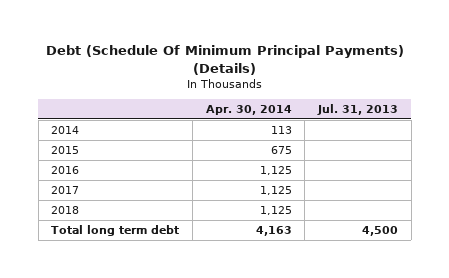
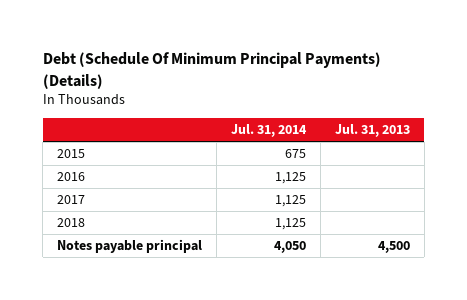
[205,104,292,115] Apr. 30, 2014 -> none
none -> [231,124,308,138] Jul. 31, 2014
[51,125,80,134] 2014 -> none
[51,224,180,236] Total long term debt -> [57,239,203,254] Notes payable principal

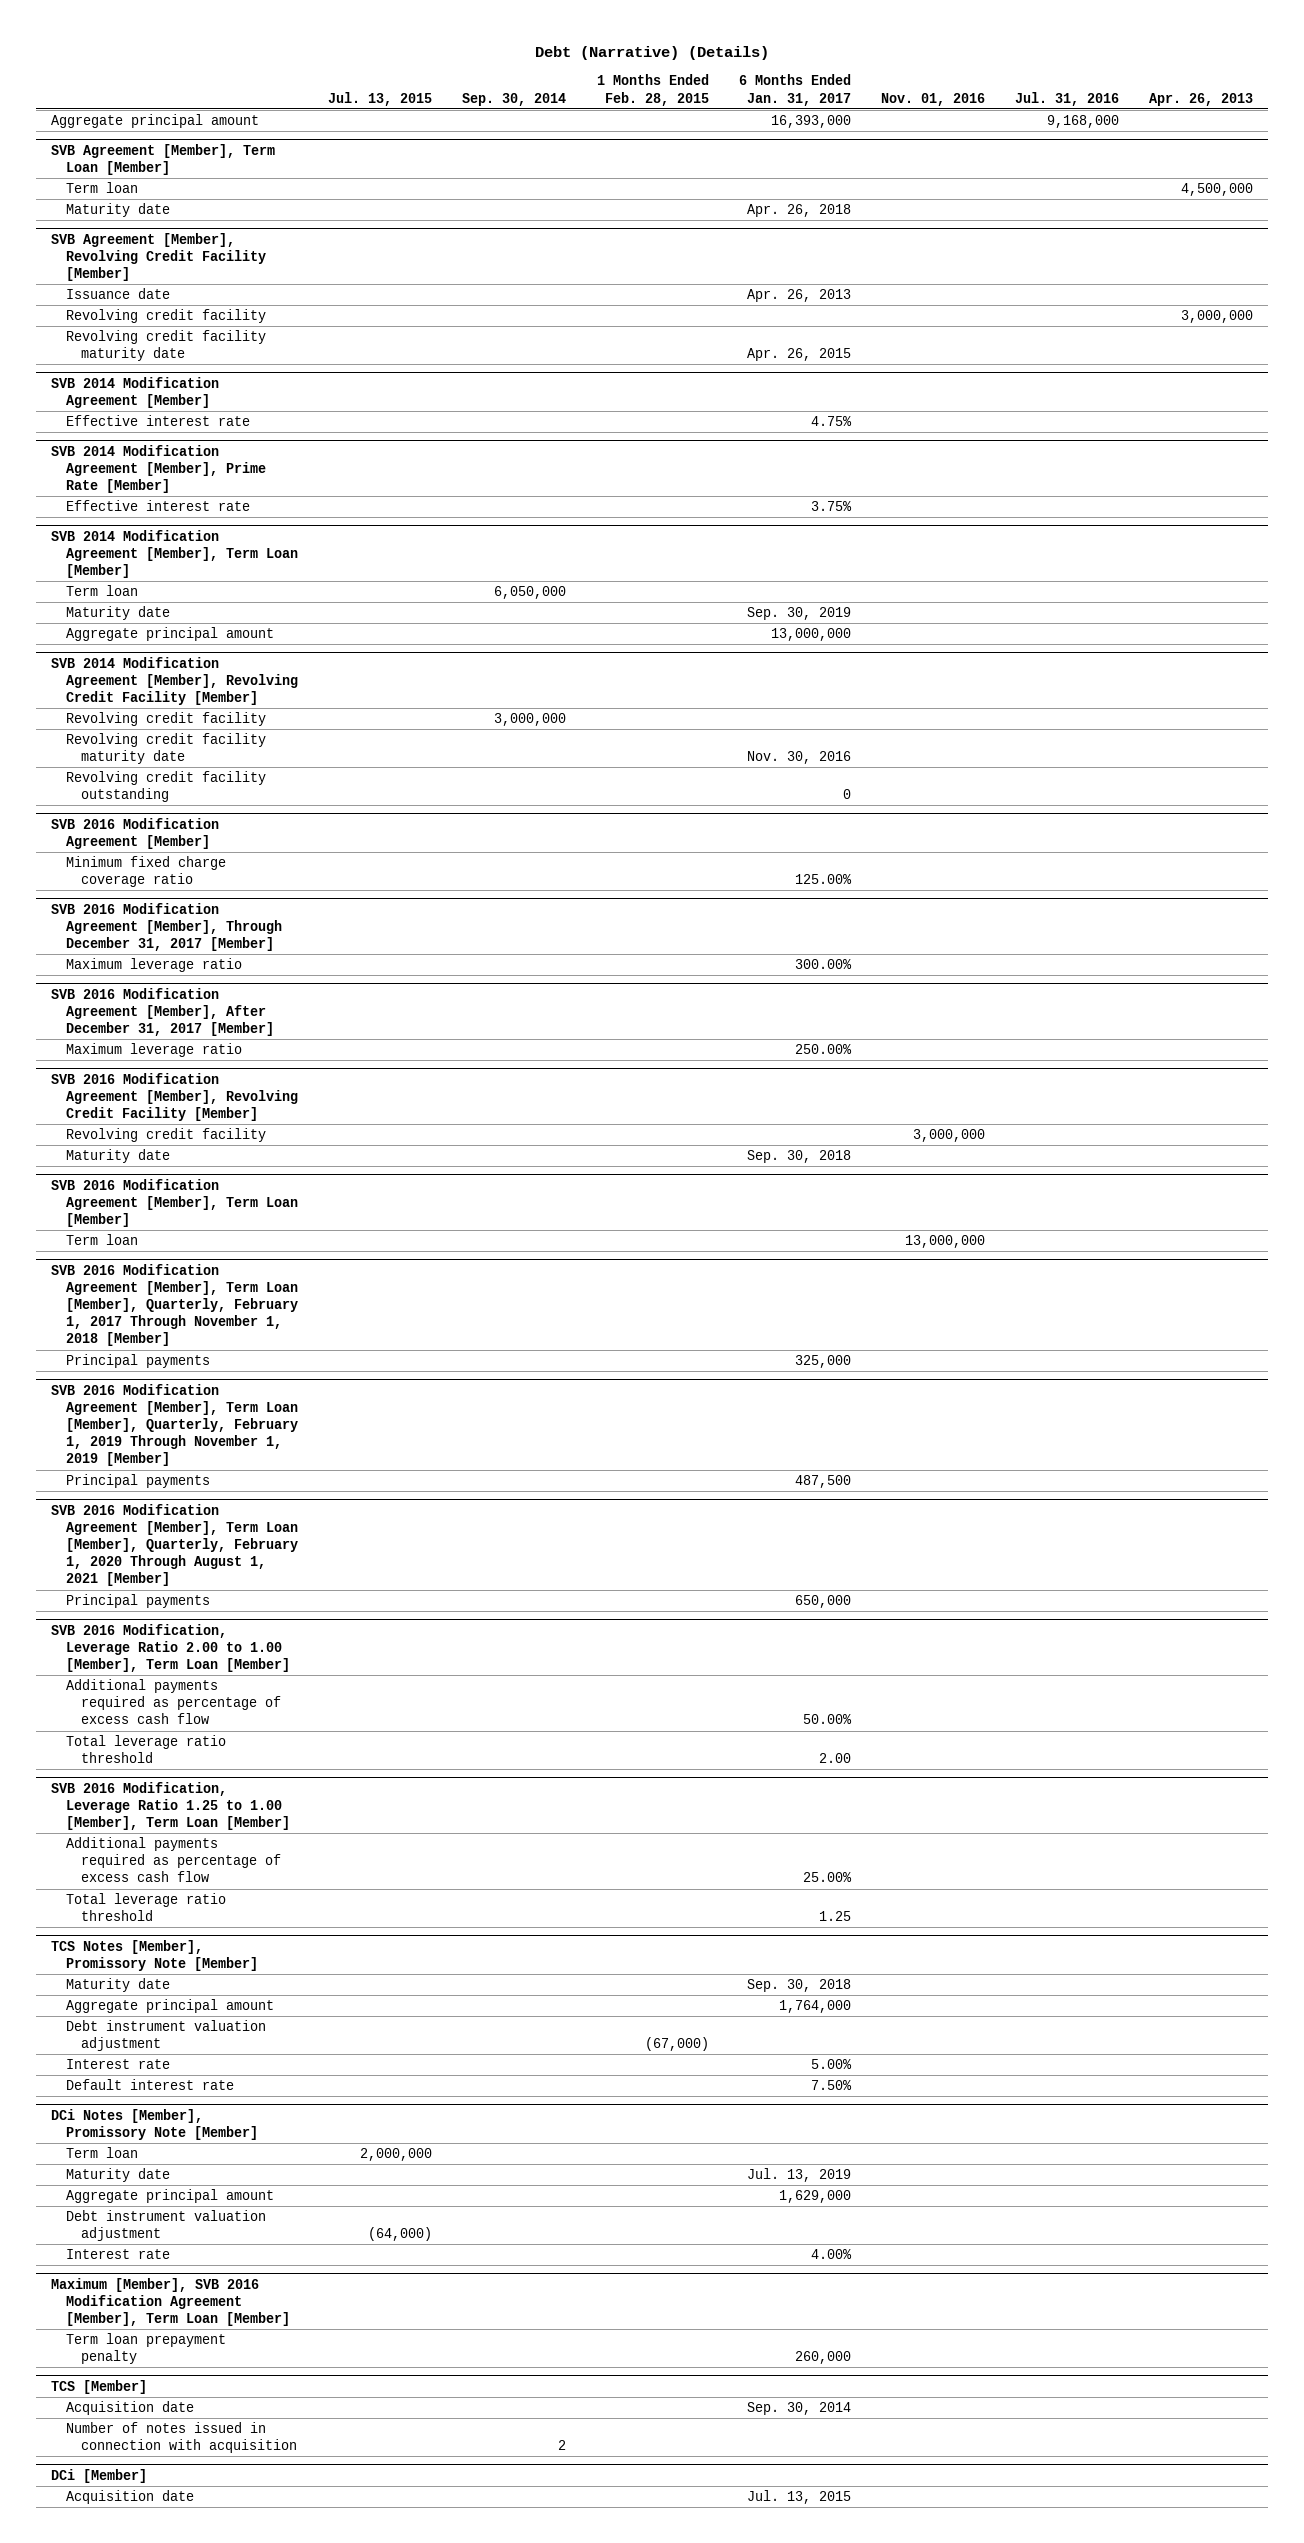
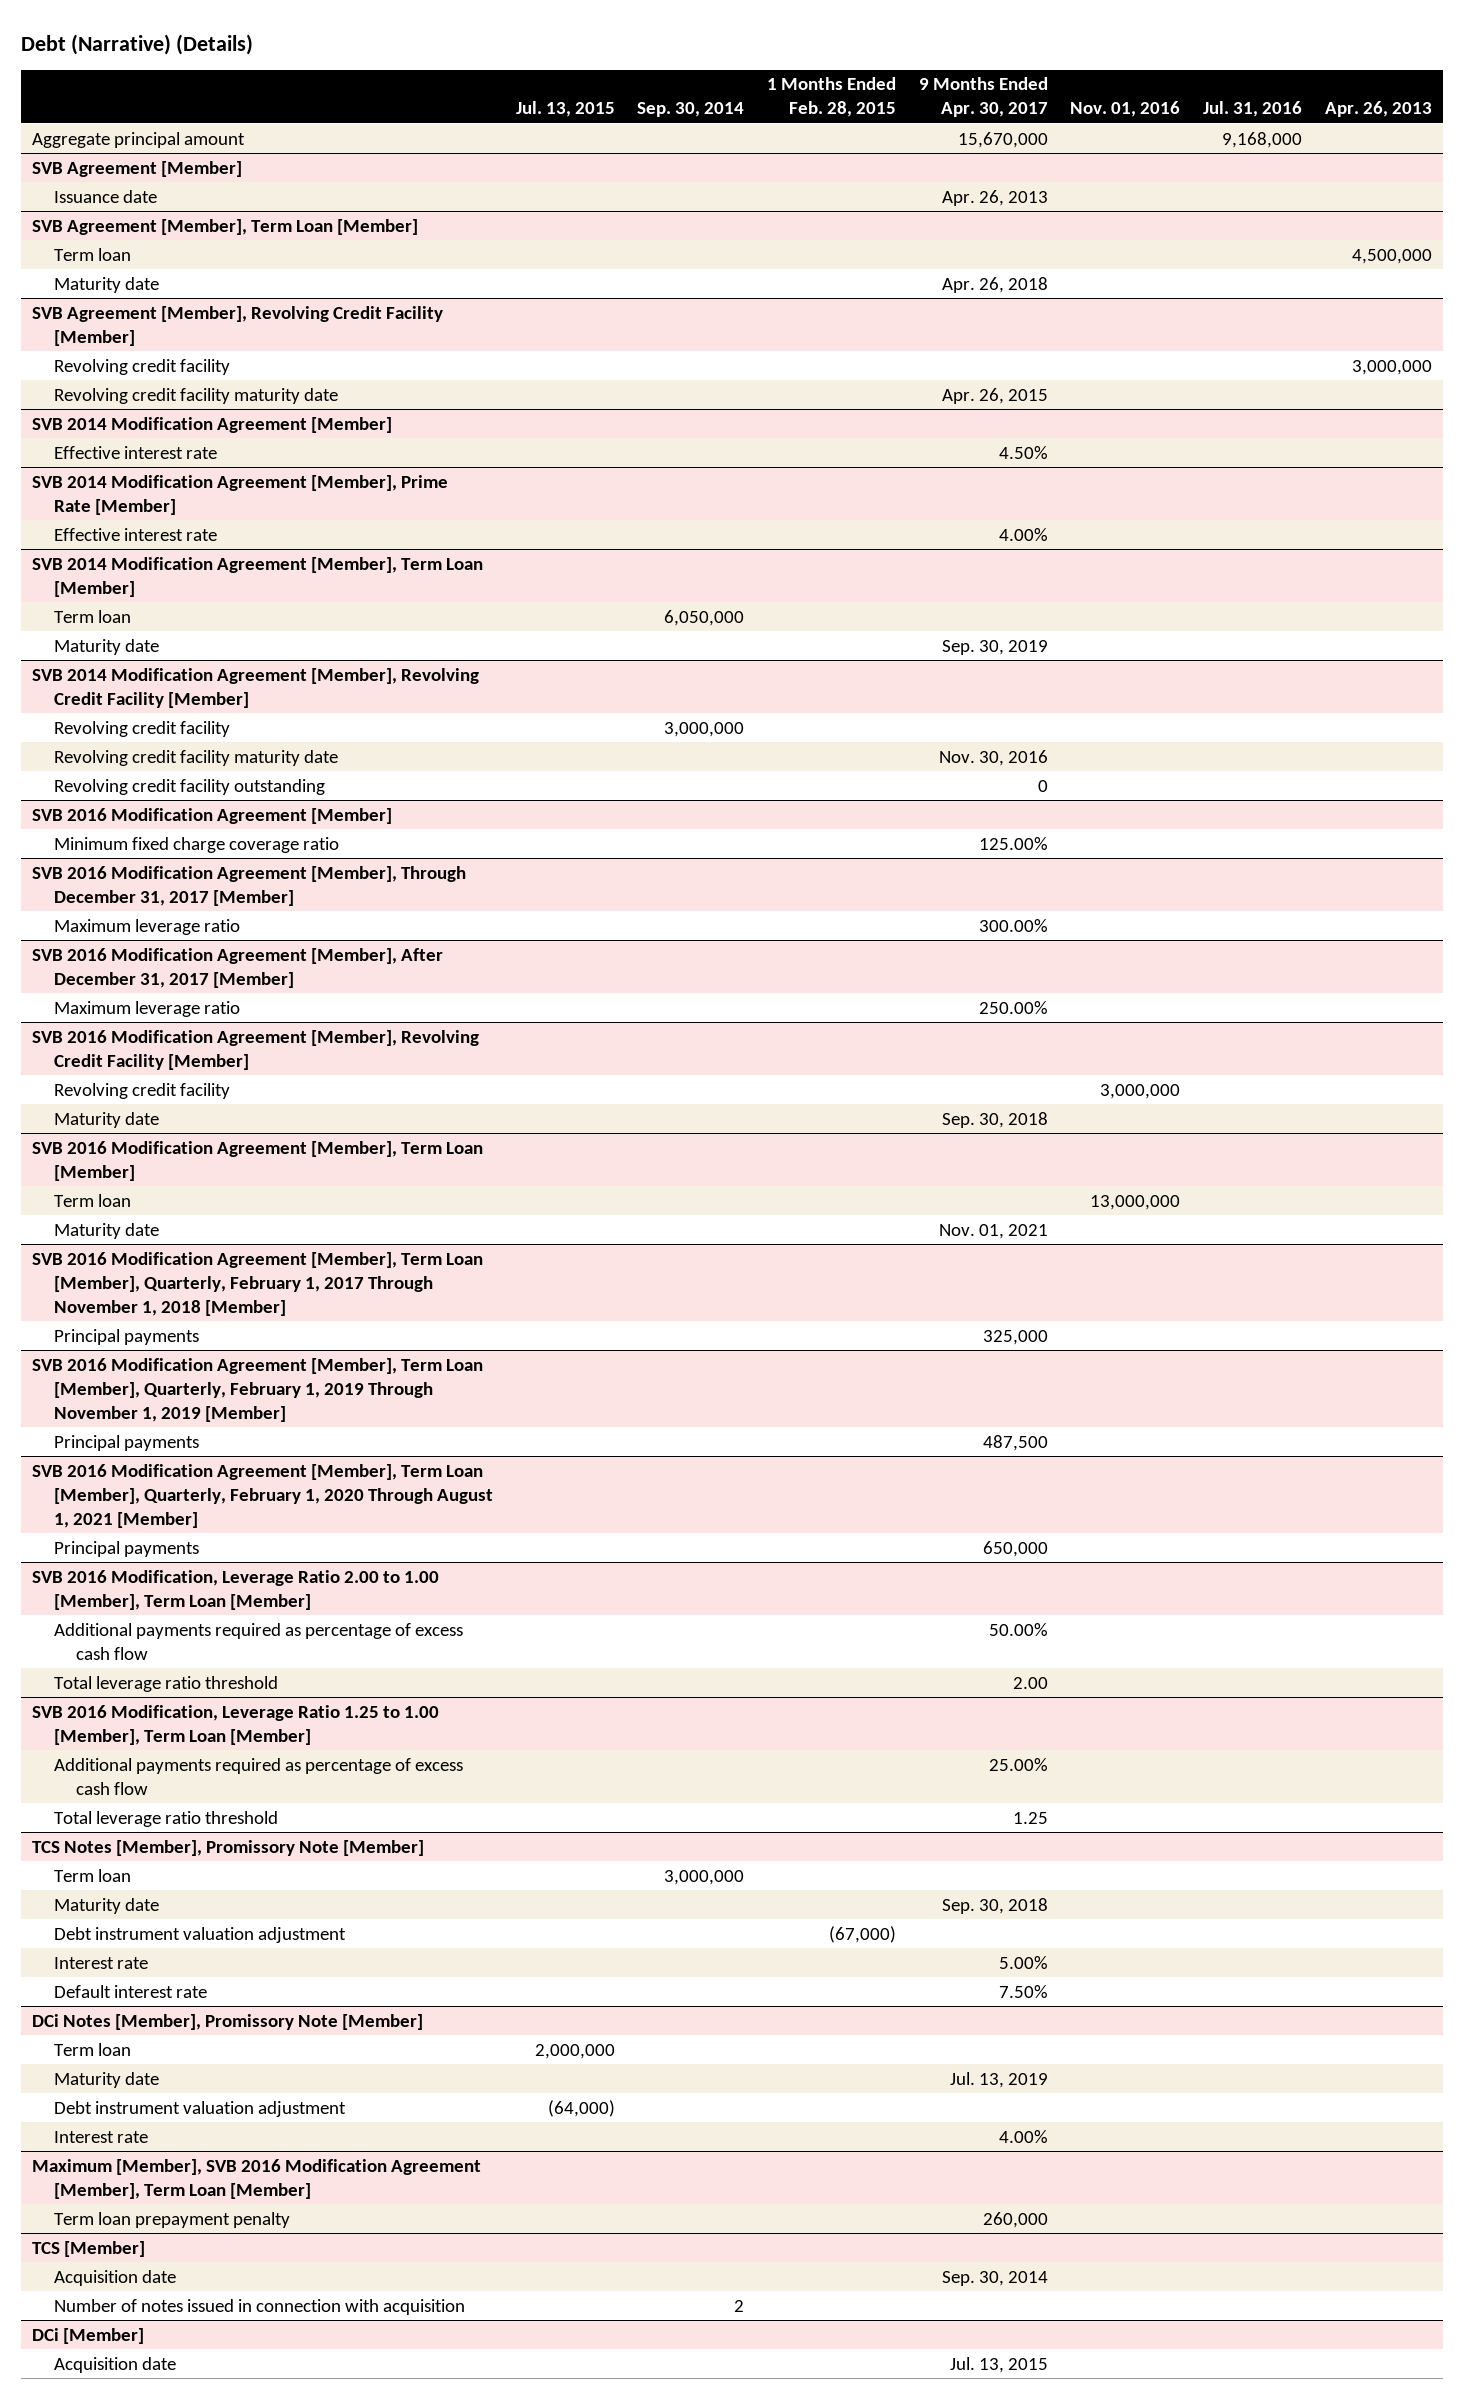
[738,74,851,106] 6 Months Ended Jan. 31, 2017 -> none
none -> [918,77,1048,118] 9 Months Ended Apr. 30, 2017
none -> [32,160,243,177] SVB Agreement [Member]
none -> [53,189,157,203] Issuance date
[66,288,171,300] Issuance date -> none
[66,627,275,642] Aggregate principal amount -> none
none -> [53,1222,159,1239] Maturity date
none -> [53,1868,131,1882] Term loan
[66,1999,275,2014] Aggregate principal amount -> none
[66,2189,275,2204] Aggregate principal amount -> none

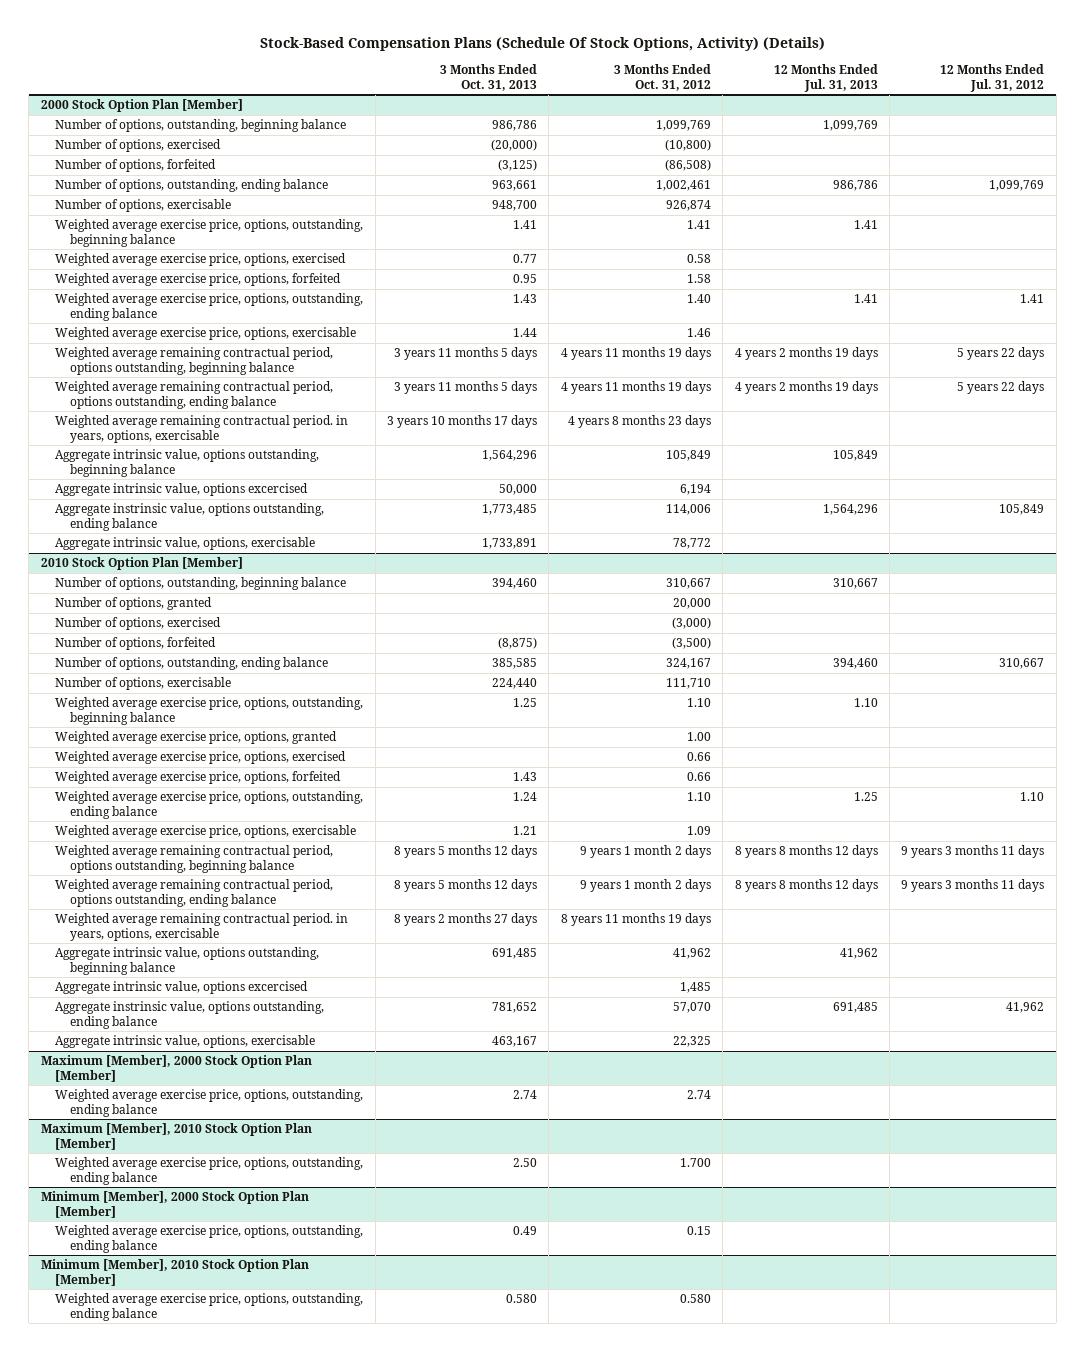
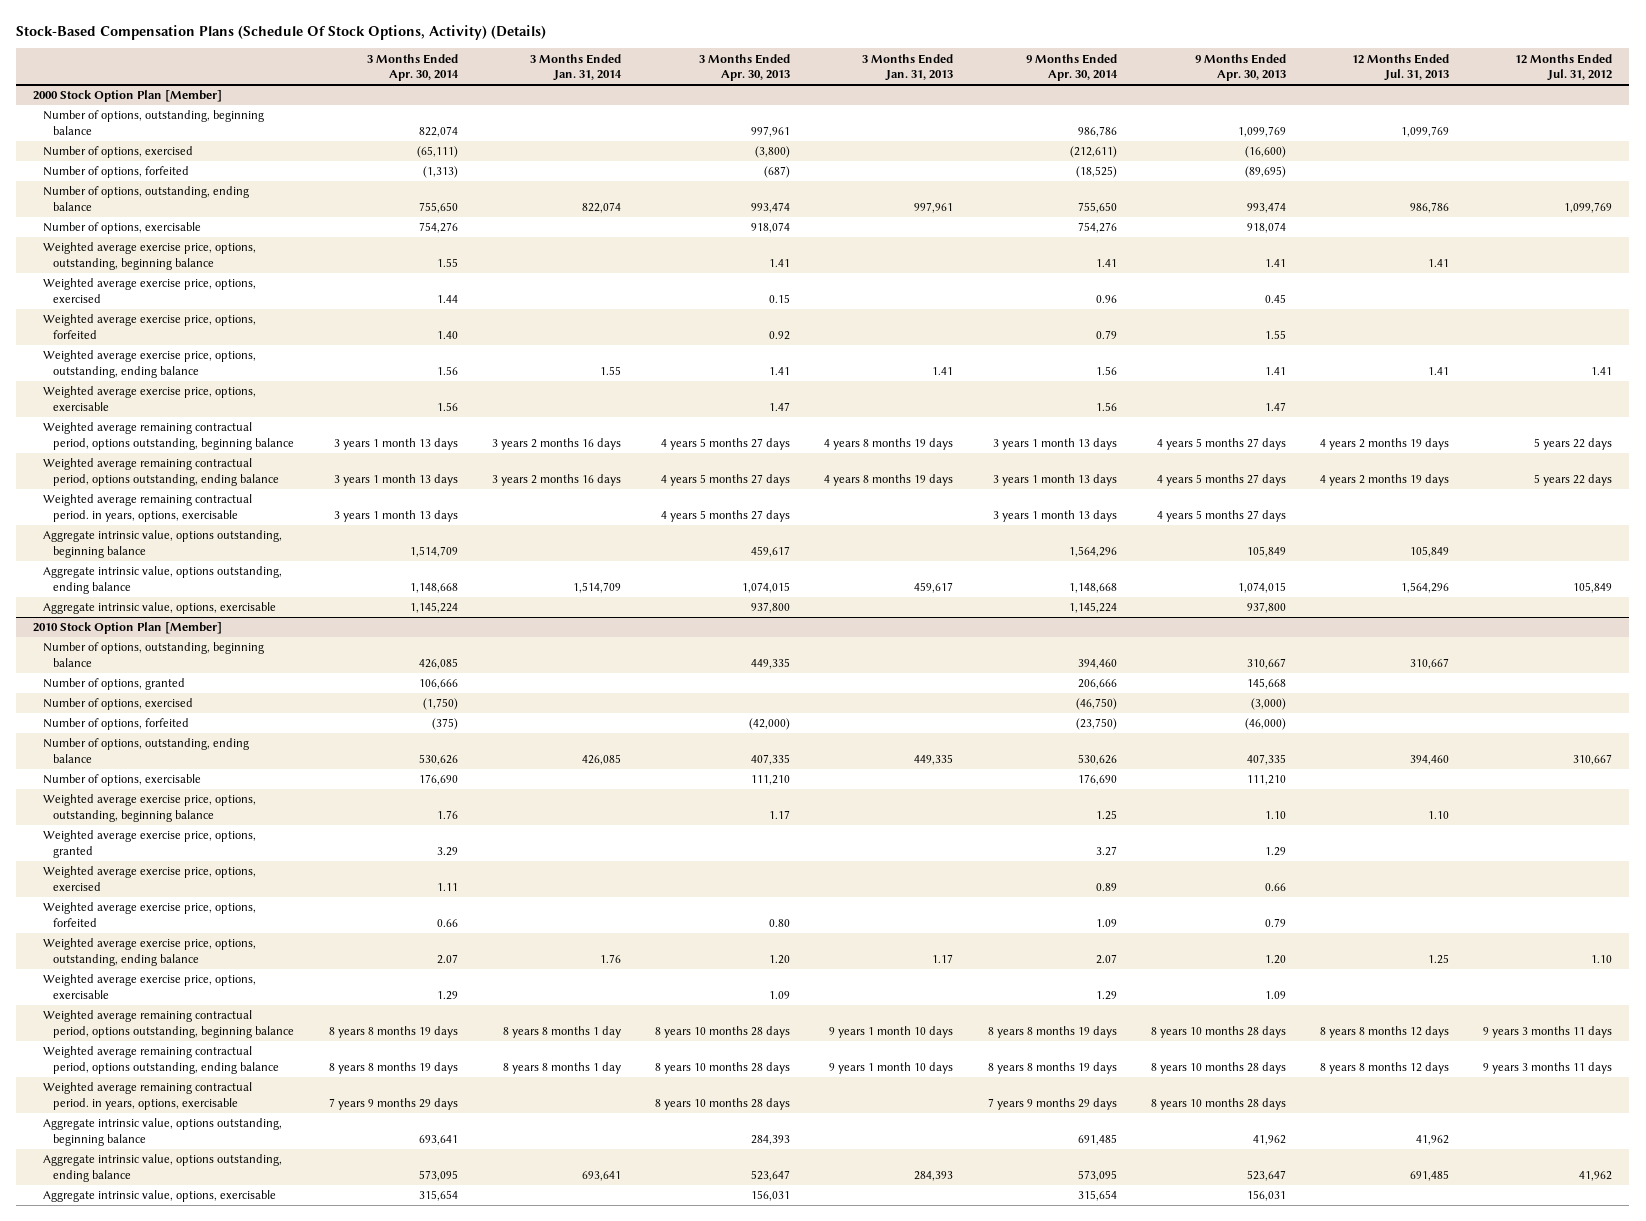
[440,64,538,91] 3 Months Ended Oct. 31, 2013 -> none
[613,64,711,91] 3 Months Ended Oct. 31, 2012 -> none
none -> [366,53,459,82] 3 Months Ended Apr. 30, 2014
none -> [529,53,622,82] 3 Months Ended Jan. 31, 2014
none -> [699,53,791,82] 3 Months Ended Apr. 30, 2013
none -> [862,53,954,82] 3 Months Ended Jan. 31, 2013
none -> [1025,53,1118,82] 9 Months Ended Apr. 30, 2014
none -> [1194,53,1286,82] 9 Months Ended Apr. 30, 2013
[55,483,309,497] Aggregate intrinsic value, options excercised -> none
[55,503,325,531] Aggregate instrinsic value, options outstanding, ending balance -> [43,566,283,594] Aggregate intrinsic value, options outstanding, ending balance
[55,981,309,995] Aggregate intrinsic value, options excercised -> none
[55,1001,325,1029] Aggregate instrinsic value, options outstanding, ending balance -> [43,1154,283,1182] Aggregate intrinsic value, options outstanding, ending balance
[40,1055,312,1082] Maximum [Member], 2000 Stock Option Plan [Member] -> none
[55,1089,364,1117] Weighted average exercise price, options, outstanding, ending balance -> none
[40,1123,312,1150] Maximum [Member], 2010 Stock Option Plan [Member] -> none
[55,1157,364,1185] Weighted average exercise price, options, outstanding, ending balance -> none
[40,1191,309,1218] Minimum [Member], 2000 Stock Option Plan [Member] -> none
[55,1225,364,1253] Weighted average exercise price, options, outstanding, ending balance -> none
[40,1259,309,1286] Minimum [Member], 2010 Stock Option Plan [Member] -> none
[55,1293,364,1321] Weighted average exercise price, options, outstanding, ending balance -> none

